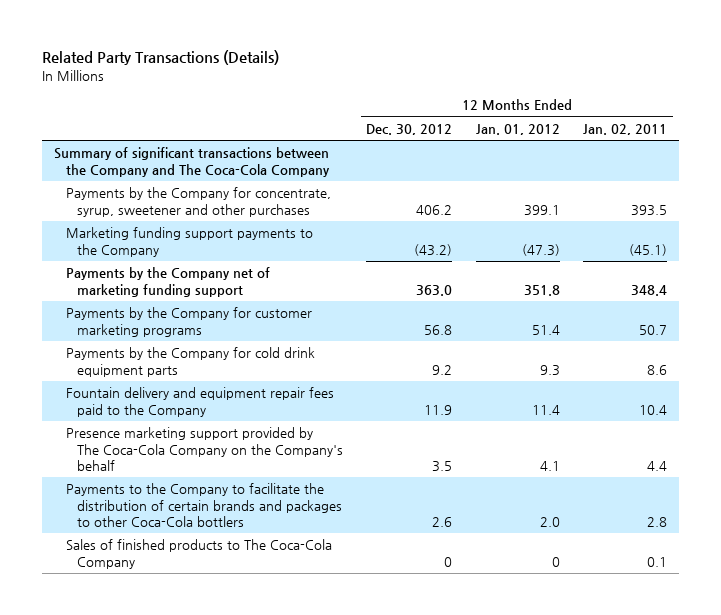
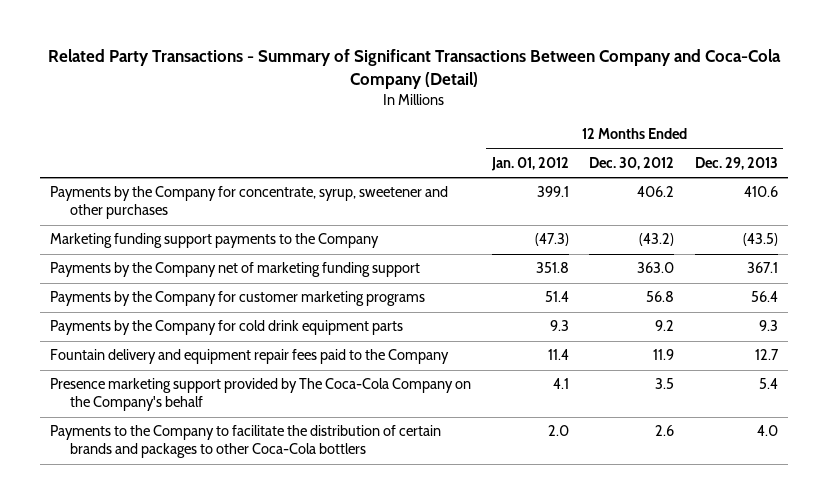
[42,50,280,66] Related Party Transactions (Details) -> [47,49,781,90] Related Party Transactions - Summary of Significant Transactions Between Company and Coca-Cola Company (Detail)
[583,124,668,136] Jan. 02, 2011 -> none
none -> [694,156,778,170] Dec. 29, 2013
[53,147,330,177] Summary of significant transactions between the Company and The Coca-Cola Company -> none
[65,539,332,569] Sales of finished products to The Coca-Cola Company -> none

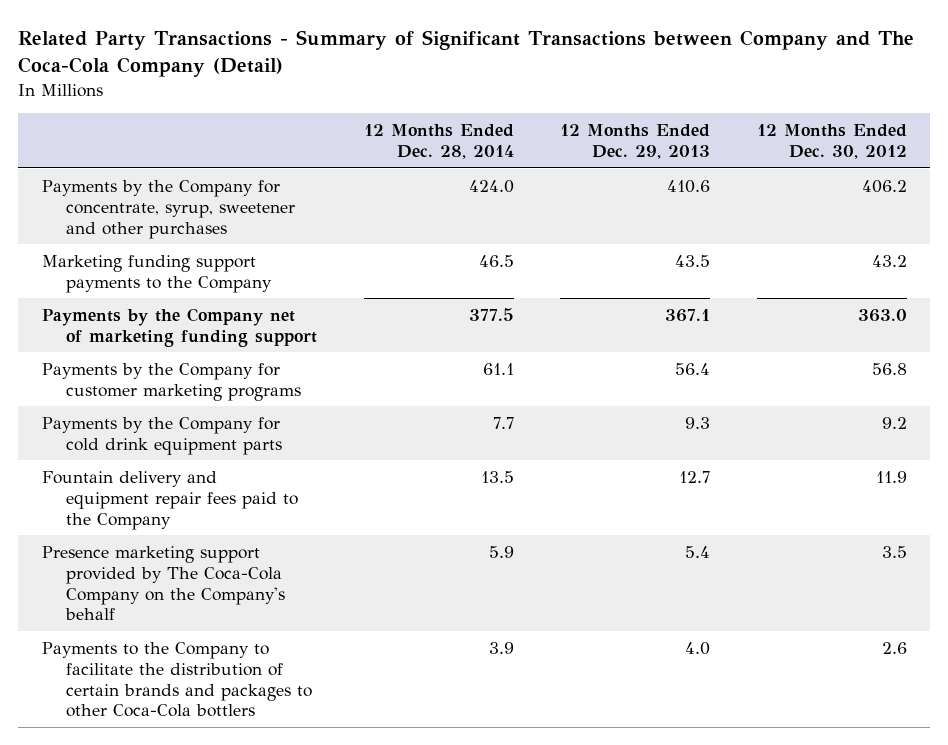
[47,49,781,90] Related Party Transactions - Summary of Significant Transactions Between Company and Coca-Cola Company (Detail) -> [18,30,915,78] Related Party Transactions - Summary of Significant Transactions between Company and The Coca-Cola Company (Detail)
[490,156,569,171] Jan. 01, 2012 -> none
none -> [363,124,514,159] 12 Months Ended Dec. 28, 2014
[639,233,675,247] (43.2) -> [871,254,907,267] 43.2
[742,233,778,247] (43.5) -> [675,254,711,267] 43.5

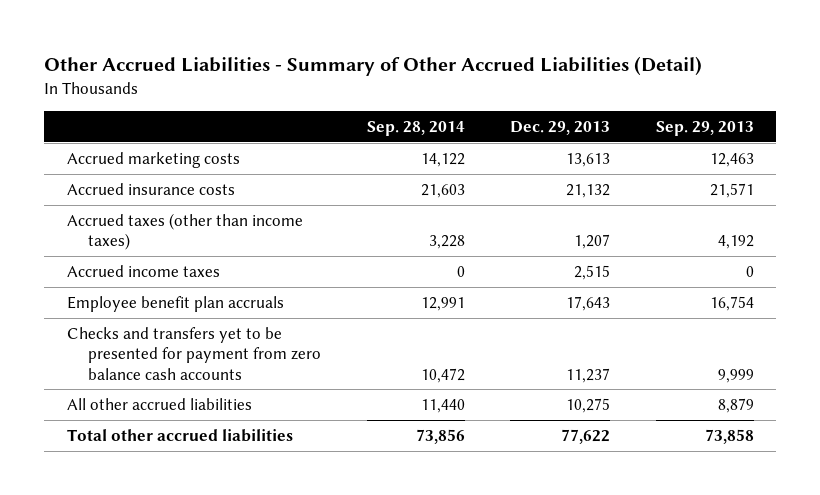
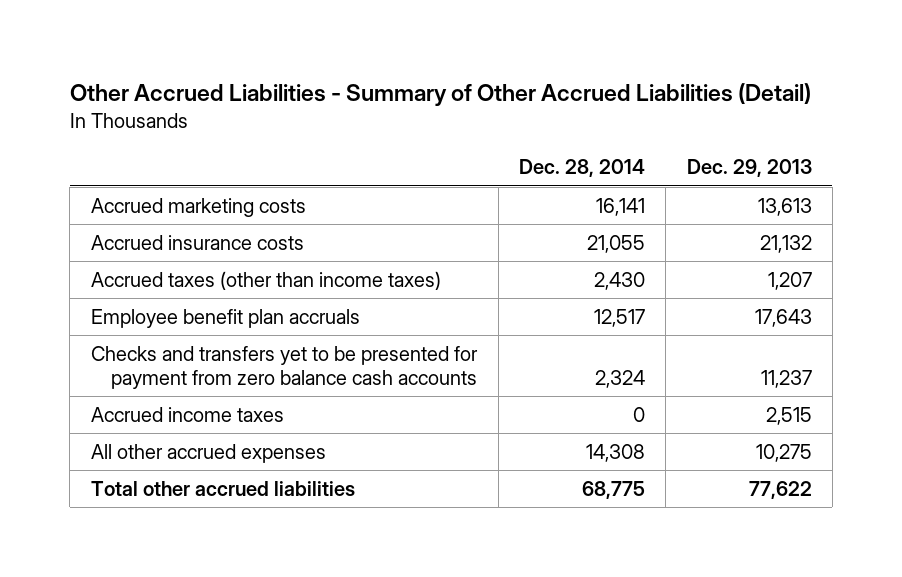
[366,121,465,137] Sep. 28, 2014 -> none
[655,121,754,137] Sep. 29, 2013 -> none
none -> [518,159,645,178] Dec. 28, 2014
[66,265,220,278] Accrued income taxes -> [90,407,284,423] Accrued income taxes
[66,398,252,411] All other accrued liabilities -> [90,444,326,464] All other accrued expenses

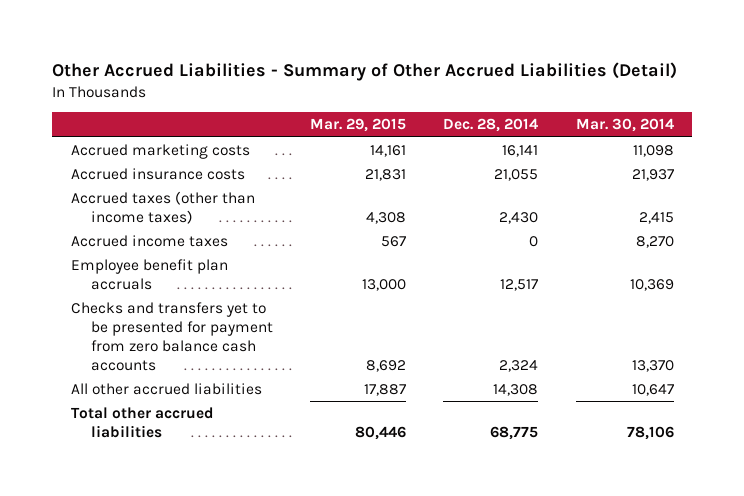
[686,159,812,178] Dec. 29, 2013 -> none
none -> [310,118,407,133] Mar. 29, 2015
none -> [575,118,674,133] Mar. 30, 2014
[90,407,284,423] Accrued income taxes -> [70,234,228,247] Accrued income taxes
[90,444,326,464] All other accrued expenses -> [70,382,262,395] All other accrued liabilities

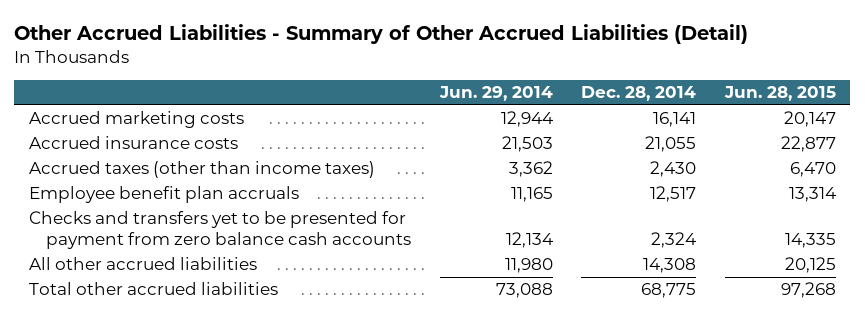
[310,118,407,133] Mar. 29, 2015 -> none
[575,118,674,133] Mar. 30, 2014 -> none
none -> [438,86,553,102] Jun. 29, 2014
none -> [723,86,836,102] Jun. 28, 2015
[70,234,228,247] Accrued income taxes -> none

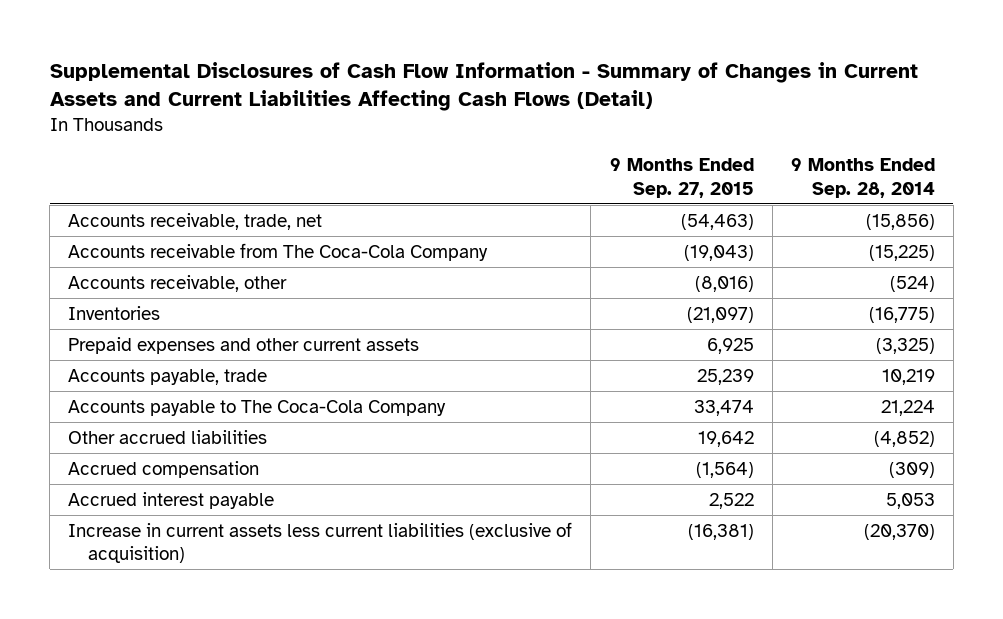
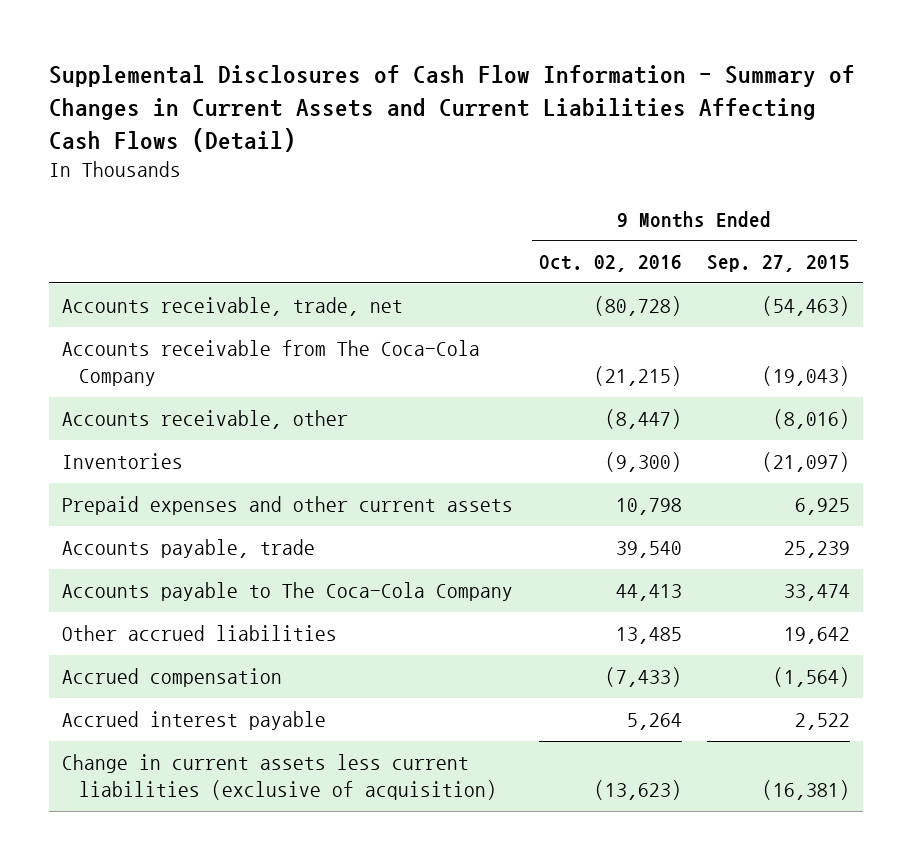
[790,158,935,198] 9 Months Ended Sep. 28, 2014 -> none
none -> [538,255,682,273] Oct. 02, 2016
[68,521,573,564] Increase in current assets less current liabilities (exclusive of acquisition) -> [62,754,498,801] Change in current assets less current liabilities (exclusive of acquisition)

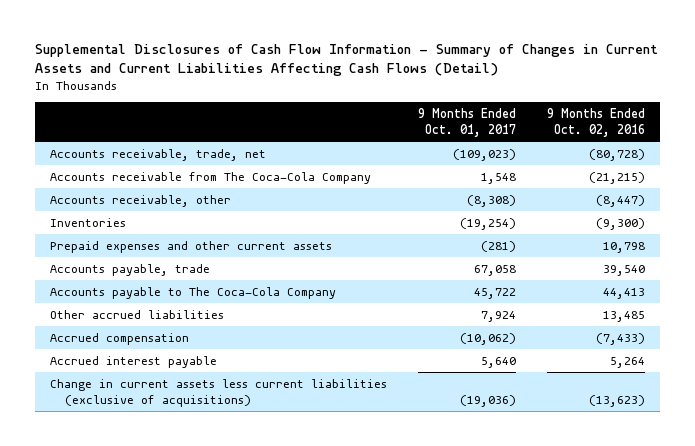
[707,255,851,273] Sep. 27, 2015 -> none
none -> [417,108,516,137] 9 Months Ended Oct. 01, 2017
[62,754,498,801] Change in current assets less current liabilities (exclusive of acquisition) -> [50,378,388,407] Change in current assets less current liabilities (exclusive of acquisitions)

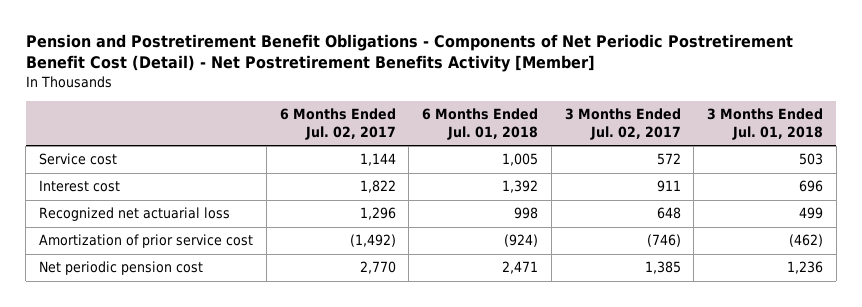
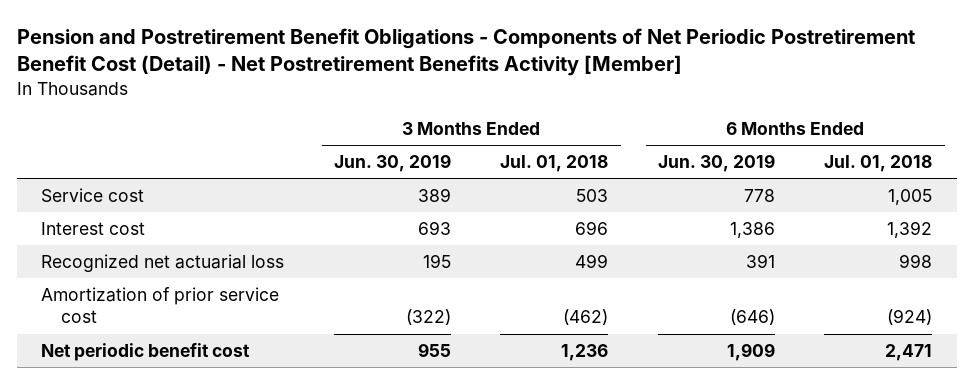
[279,107,396,140] 6 Months Ended Jul. 02, 2017 -> none
[564,107,681,140] 3 Months Ended Jul. 02, 2017 -> none
none -> [333,154,451,173] Jun. 30, 2019
none -> [657,154,775,173] Jun. 30, 2019
[38,261,203,276] Net periodic pension cost -> [41,342,251,361] Net periodic benefit cost

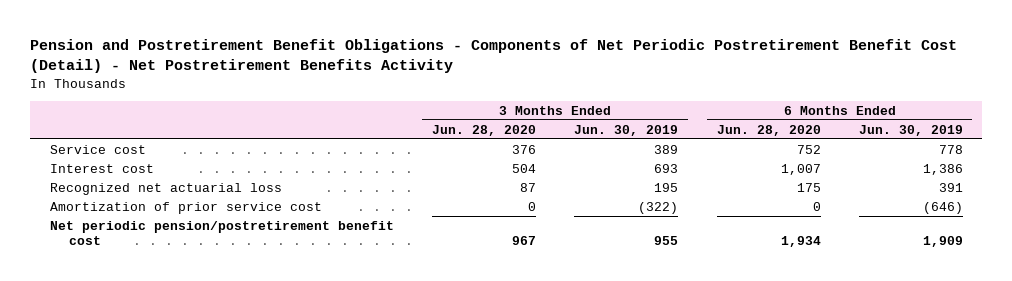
[16,27,915,77] Pension and Postretirement Benefit Obligations - Components of Net Periodic Postretirement Benefit Cost (Detail) - Net Postretirement Benefits Activity [Member] -> [30,39,958,74] Pension and Postretirement Benefit Obligations - Components of Net Periodic Postretirement Benefit Cost (Detail) - Net Postretirement Benefits Activity
[500,155,609,173] Jul. 01, 2018 -> none
[824,155,933,173] Jul. 01, 2018 -> none
none -> [431,124,536,136] Jun. 28, 2020
none -> [716,124,821,136] Jun. 28, 2020
[41,342,251,361] Net periodic benefit cost -> [49,220,394,246] Net periodic pension/postretirement benefit cost

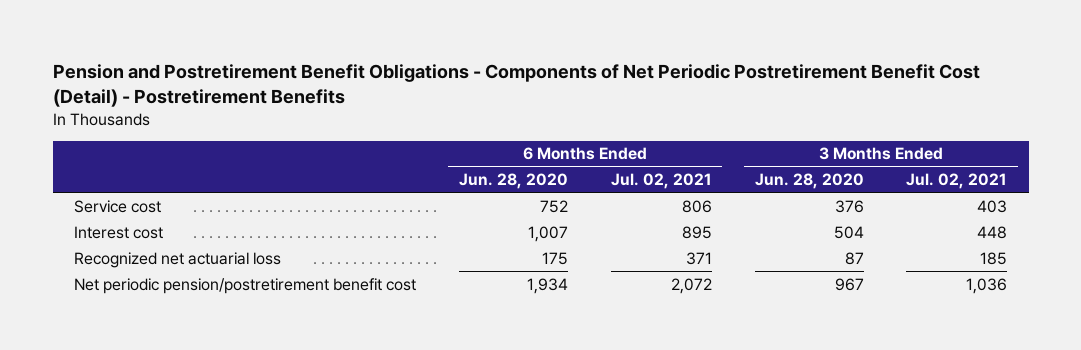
[30,39,958,74] Pension and Postretirement Benefit Obligations - Components of Net Periodic Postretirement Benefit Cost (Detail) - Net Postretirement Benefits Activity -> [52,63,980,107] Pension and Postretirement Benefit Obligations - Components of Net Periodic Postretirement Benefit Cost (Detail) - Postretirement Benefits
[574,124,679,136] Jun. 30, 2019 -> none
[858,124,963,136] Jun. 30, 2019 -> none
none -> [610,173,712,190] Jul. 02, 2021
none -> [906,173,1008,190] Jul. 02, 2021
[49,201,322,214] Amortization of prior service cost -> none

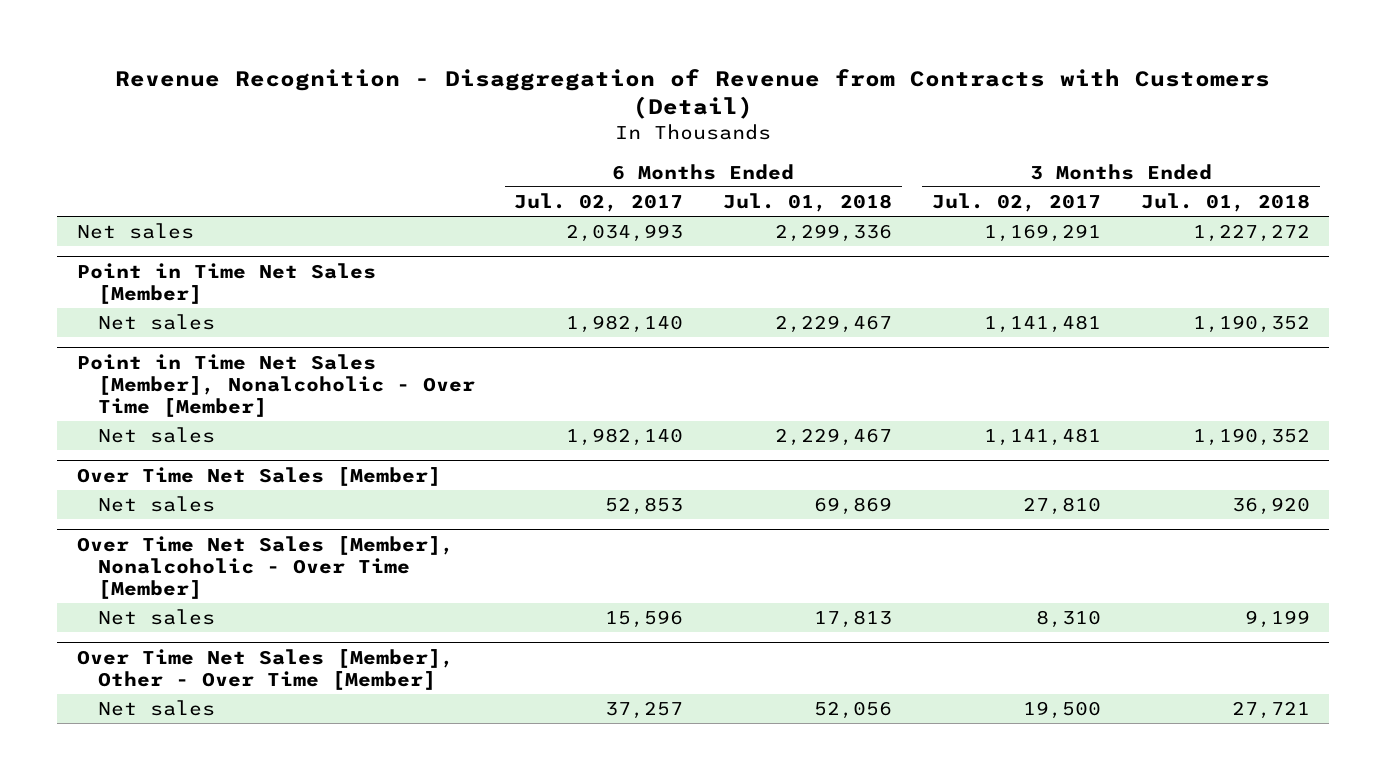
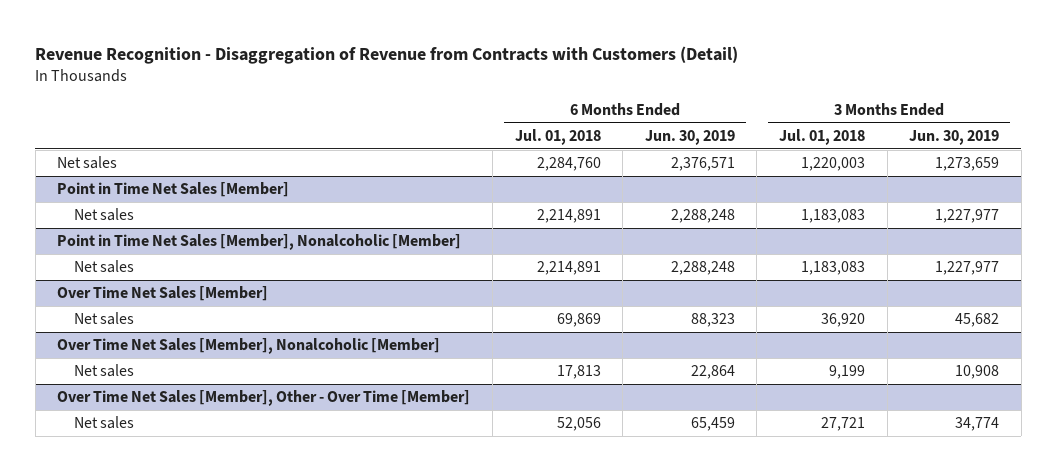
[514,192,684,212] Jul. 02, 2017 -> none
[931,192,1101,212] Jul. 02, 2017 -> none
none -> [644,129,735,145] Jun. 30, 2019
none -> [909,129,1000,145] Jun. 30, 2019
[775,224,893,243] 2,299,336 -> [536,157,601,172] 2,284,760
[1192,224,1310,243] 1,227,272 -> [801,157,866,172] 1,220,003
[775,315,893,334] 2,229,467 -> [536,209,601,224] 2,214,891
[1192,315,1310,334] 1,190,352 -> [801,209,866,224] 1,183,083
[76,353,475,417] Point in Time Net Sales [Member], Nonalcoholic - Over Time [Member] -> [57,234,462,251] Point in Time Net Sales [Member], Nonalcoholic [Member]
[775,428,893,447] 2,229,467 -> [536,261,601,276] 2,214,891
[1192,428,1310,447] 1,190,352 -> [801,261,866,276] 1,183,083
[76,535,454,599] Over Time Net Sales [Member], Nonalcoholic - Over Time [Member] -> [57,338,441,355] Over Time Net Sales [Member], Nonalcoholic [Member]

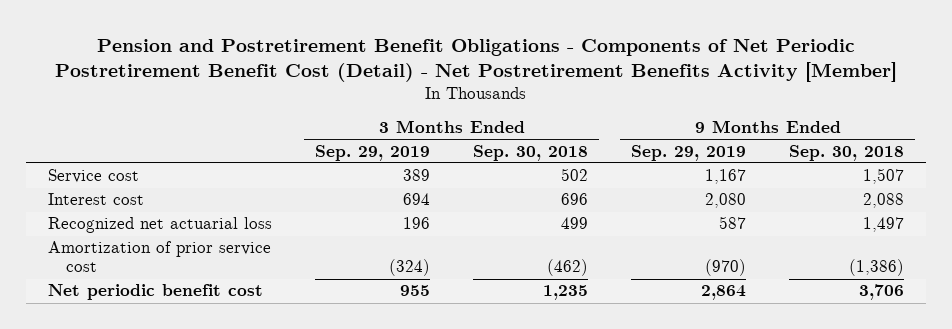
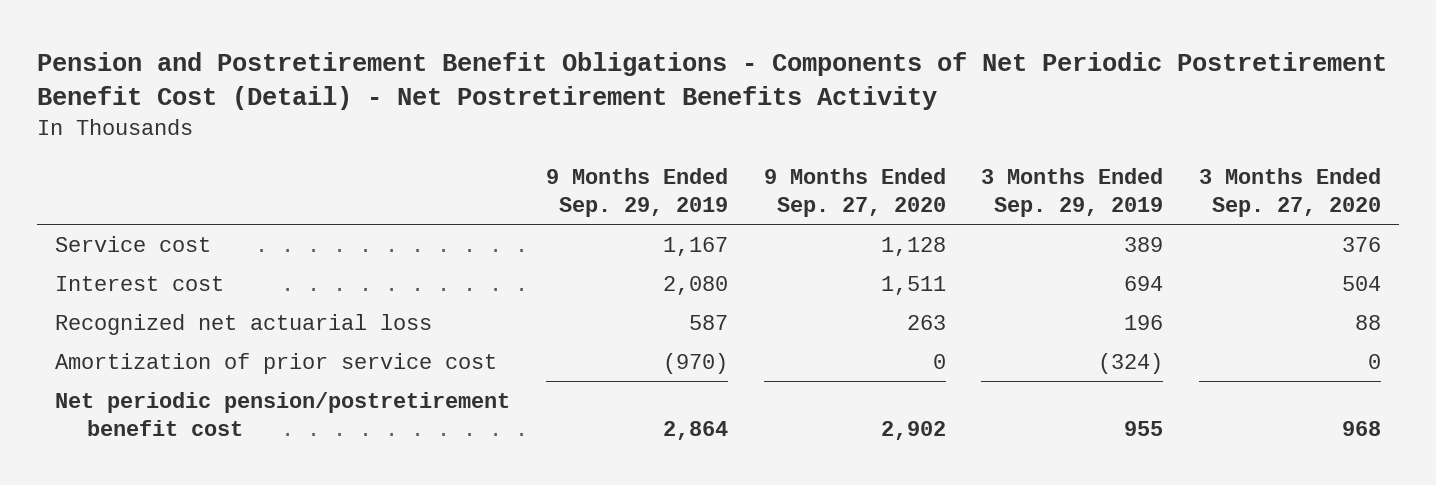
[55,38,898,83] Pension and Postretirement Benefit Obligations - Components of Net Periodic Postretirement Benefit Cost (Detail) - Net Postretirement Benefits Activity [Member] -> [36,51,1387,111] Pension and Postretirement Benefit Obligations - Components of Net Periodic Postretirement Benefit Cost (Detail) - Net Postretirement Benefits Activity
[473,144,589,161] Sep. 30, 2018 -> none
[789,144,905,161] Sep. 30, 2018 -> none
none -> [763,167,946,217] 9 Months Ended Sep. 27, 2020
none -> [1199,167,1382,217] 3 Months Ended Sep. 27, 2020
[47,284,263,301] Net periodic benefit cost -> [54,391,510,437] Net periodic pension/postretirement benefit cost

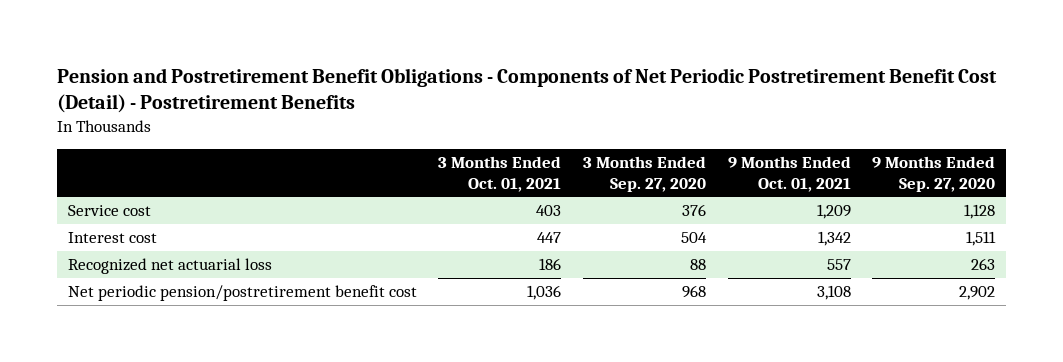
[36,51,1387,111] Pension and Postretirement Benefit Obligations - Components of Net Periodic Postretirement Benefit Cost (Detail) - Net Postretirement Benefits Activity -> [57,68,998,114] Pension and Postretirement Benefit Obligations - Components of Net Periodic Postretirement Benefit Cost (Detail) - Postretirement Benefits
[545,167,728,217] 9 Months Ended Sep. 29, 2019 -> none
[981,167,1164,217] 3 Months Ended Sep. 29, 2019 -> none
none -> [438,155,562,192] 3 Months Ended Oct. 01, 2021
none -> [727,155,851,192] 9 Months Ended Oct. 01, 2021
[54,352,497,374] Amortization of prior service cost -> none

